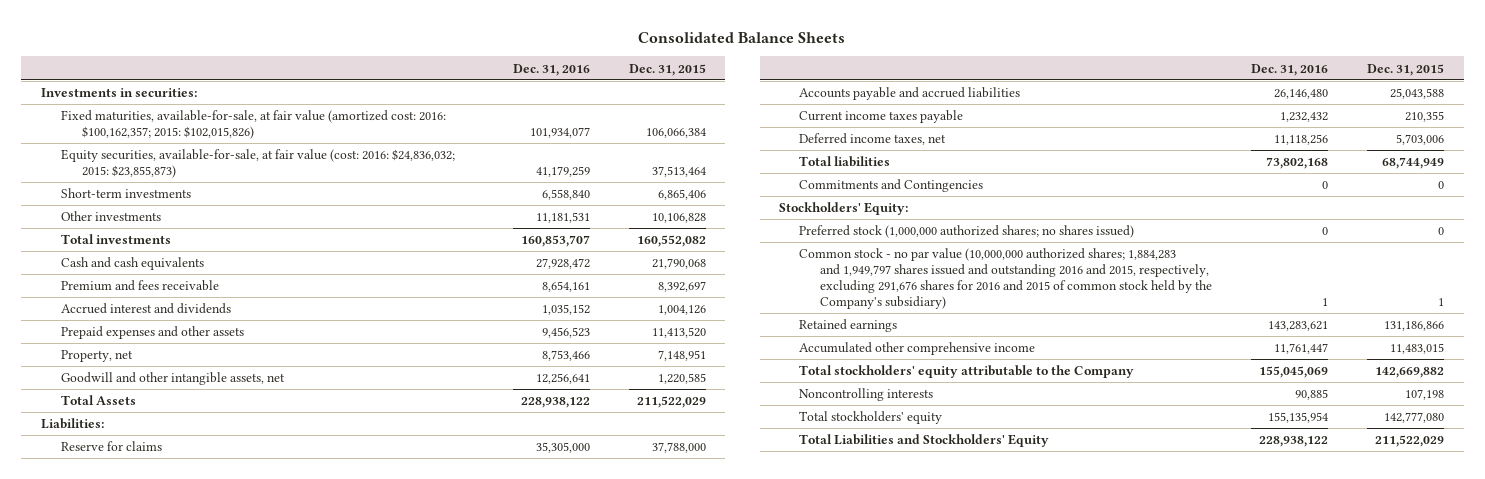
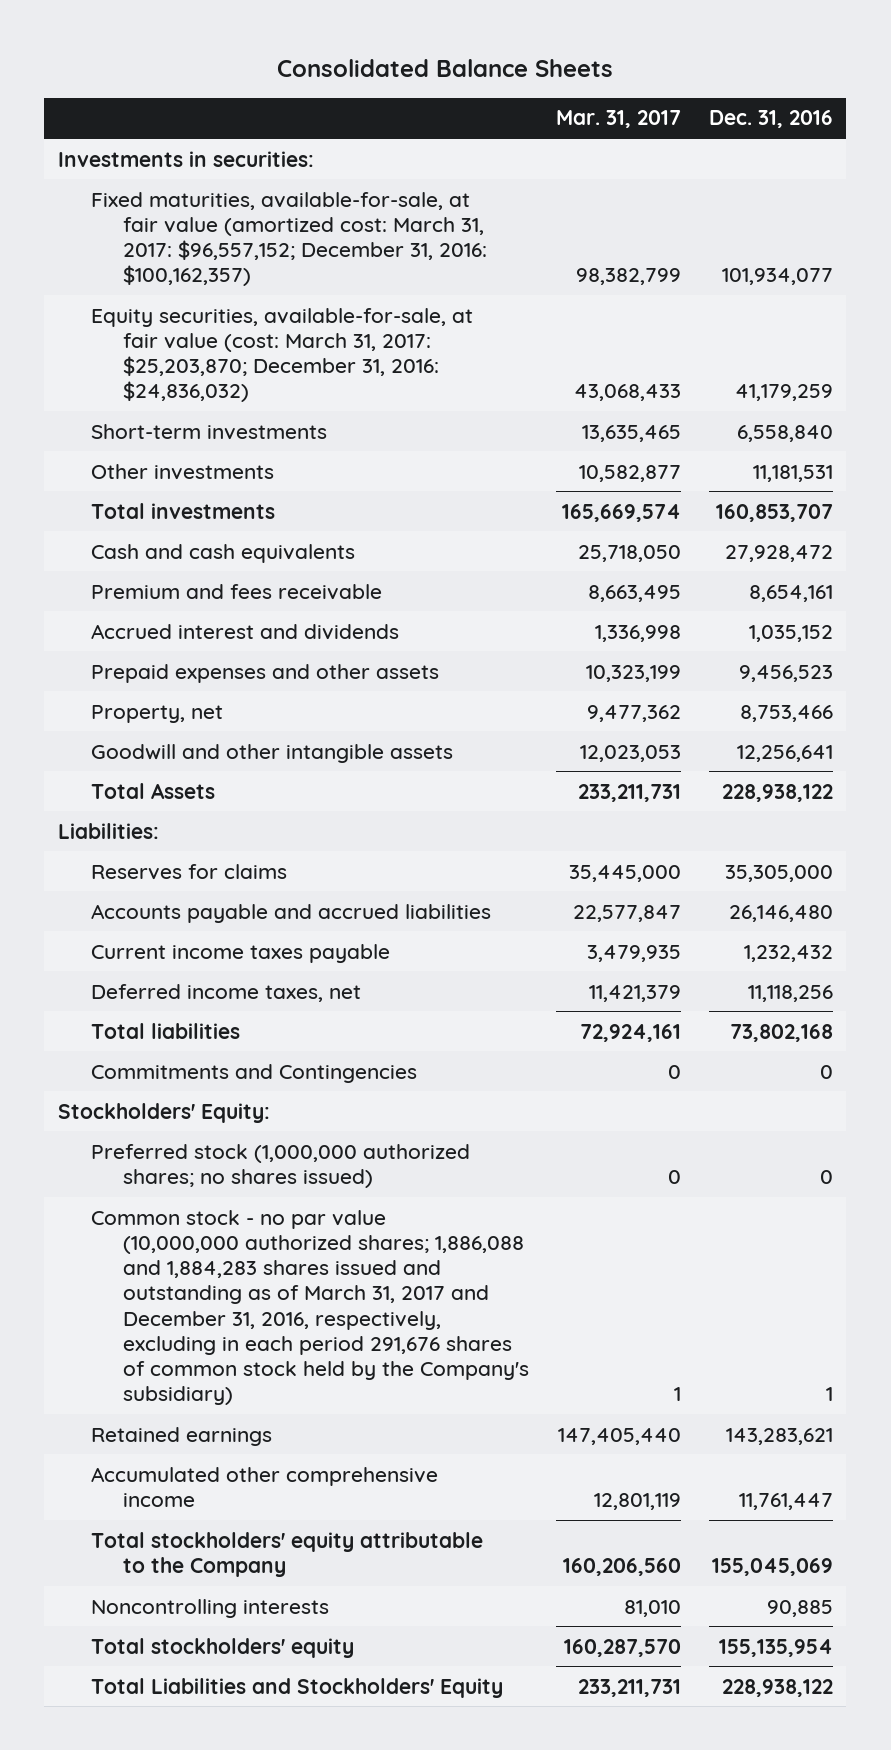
[628,63,706,76] Dec. 31, 2015 -> none
none -> [556,110,682,129] Mar. 31, 2017
[61,110,447,139] Fixed maturities, available-for-sale, at fair value (amortized cost: 2016: $100,162,357; 2015: $102,015,826) -> [90,191,488,287] Fixed maturities, available-for-sale, at fair value (amortized cost: March 31, 2017: $96,557,152; December 31, 2016: $100,162,357)
[61,149,456,178] Equity securities, available-for-sale, at fair value (cost: 2016: $24,836,032; 2015: $23,855,873) -> [90,307,473,403] Equity securities, available-for-sale, at fair value (cost: March 31, 2017: $25,203,870; December 31, 2016: $24,836,032)
[61,372,286,386] Goodwill and other intangible assets, net -> [90,743,453,763] Goodwill and other intangible assets
[61,441,163,452] Reserve for claims -> [90,863,287,880] Reserves for claims
[799,248,1212,309] Common stock - no par value (10,000,000 authorized shares; 1,884,283 and 1,949,797 shares issued and outstanding 2016 and 2015, respectively, excluding 291,676 shares for 2016 and 2015 of common stock held by the Company's subsidiary) -> [90,1209,530,1406] Common stock - no par value (10,000,000 authorized shares; 1,886,088 and 1,884,283 shares issued and outstanding as of March 31, 2017 and December 31, 2016, respectively, excluding in each period 291,676 shares of common stock held by the Company's subsidiary)

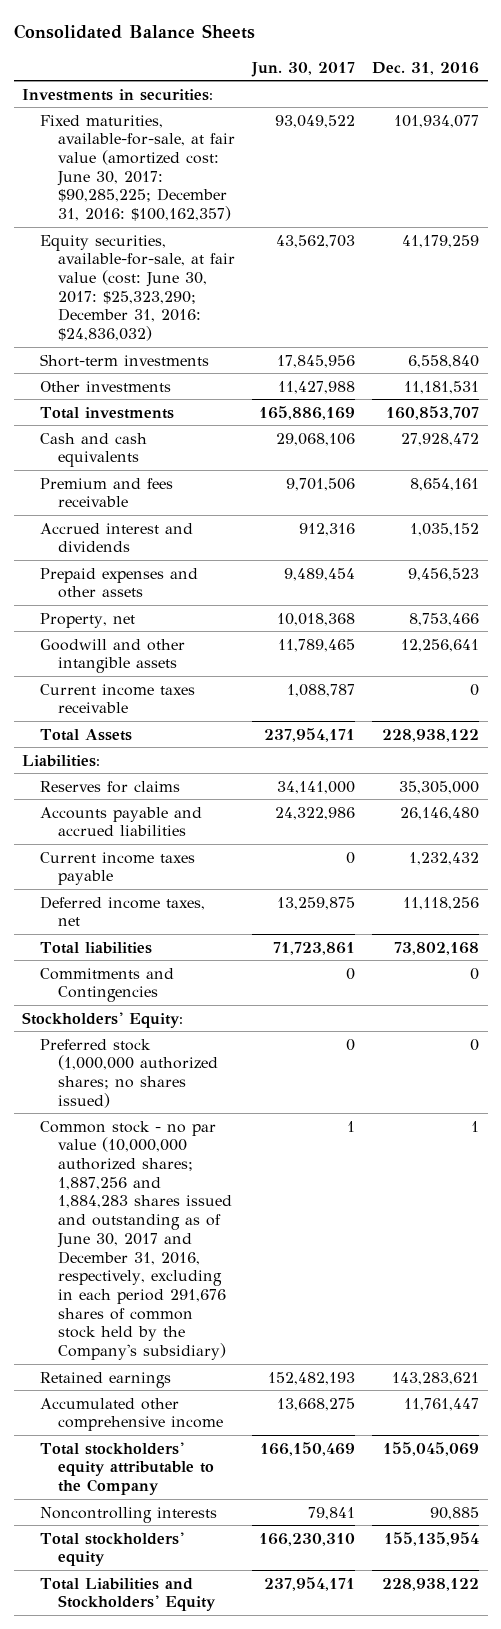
[556,110,682,129] Mar. 31, 2017 -> none
none -> [251,61,356,77] Jun. 30, 2017
[90,191,488,287] Fixed maturities, available-for-sale, at fair value (amortized cost: March 31, 2017: $96,557,152; December 31, 2016: $100,162,357) -> [40,114,236,222] Fixed maturities, available-for-sale, at fair value (amortized cost: June 30, 2017: $90,285,225; December 31, 2016: $100,162,357)
[90,307,473,403] Equity securities, available-for-sale, at fair value (cost: March 31, 2017: $25,203,870; December 31, 2016: $24,836,032) -> [40,234,236,342] Equity securities, available-for-sale, at fair value (cost: June 30, 2017: $25,323,290; December 31, 2016: $24,836,032)
none -> [40,683,196,714] Current income taxes receivable
[90,1209,530,1406] Common stock - no par value (10,000,000 authorized shares; 1,886,088 and 1,884,283 shares issued and outstanding as of March 31, 2017 and December 31, 2016, respectively, excluding in each period 291,676 shares of common stock held by the Company's subsidiary) -> [40,1120,233,1361] Common stock - no par value (10,000,000 authorized shares; 1,887,256 and 1,884,283 shares issued and outstanding as of June 30, 2017 and December 31, 2016, respectively, excluding in each period 291,676 shares of common stock held by the Company's subsidiary)

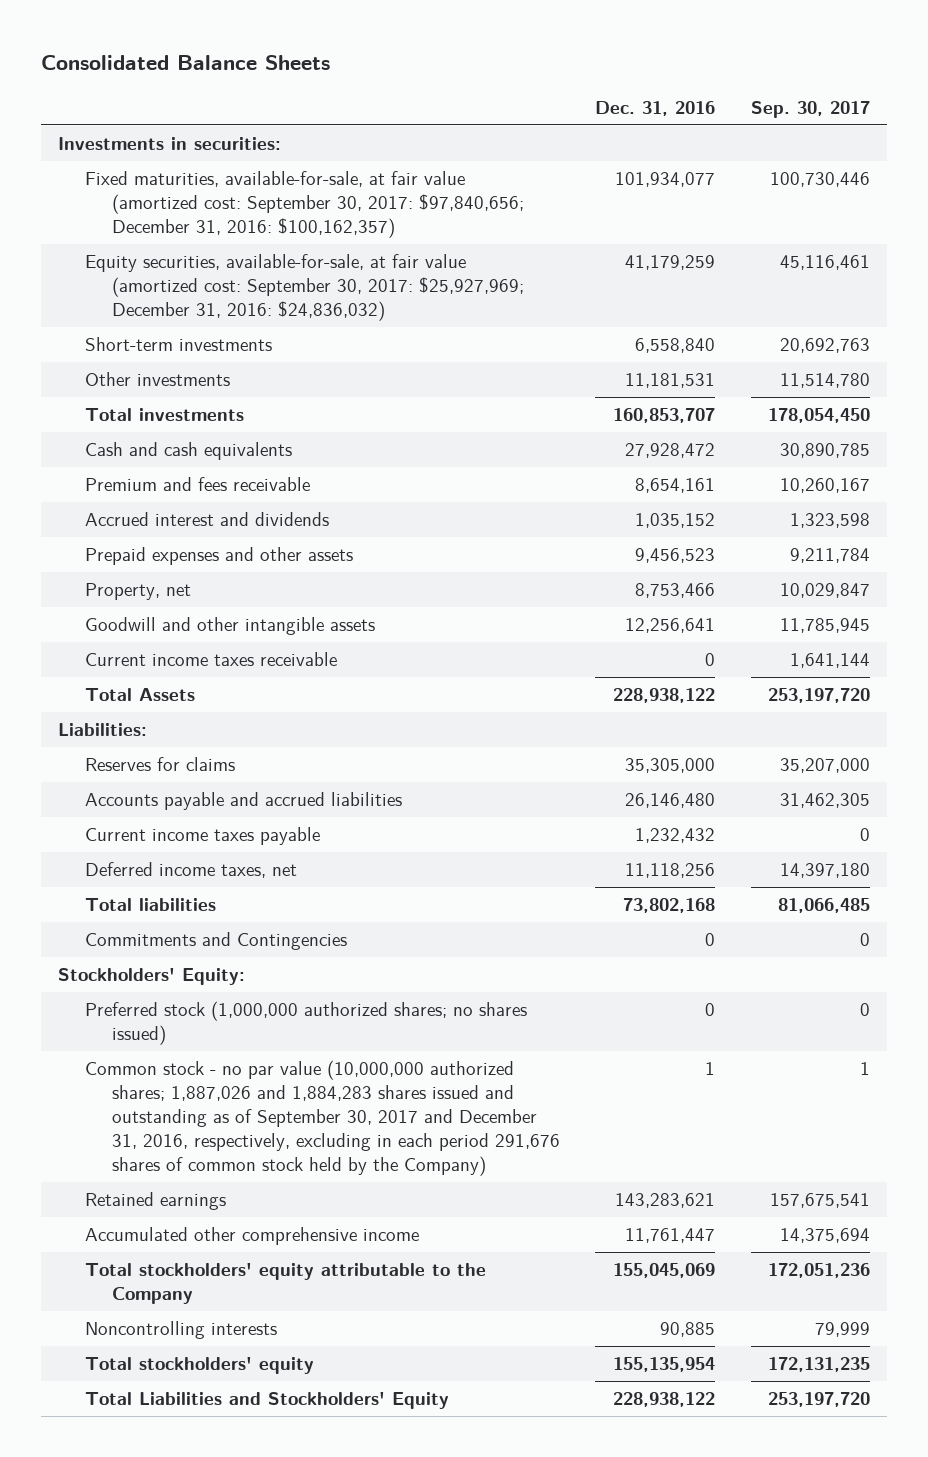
[251,61,356,77] Jun. 30, 2017 -> none
none -> [750,100,870,118] Sep. 30, 2017
[40,114,236,222] Fixed maturities, available-for-sale, at fair value (amortized cost: June 30, 2017: $90,285,225; December 31, 2016: $100,162,357) -> [85,171,525,239] Fixed maturities, available-for-sale, at fair value (amortized cost: September 30, 2017: $97,840,656; December 31, 2016: $100,162,357)
[40,234,236,342] Equity securities, available-for-sale, at fair value (cost: June 30, 2017: $25,323,290; December 31, 2016: $24,836,032) -> [85,254,525,322] Equity securities, available-for-sale, at fair value (amortized cost: September 30, 2017: $25,927,969; December 31, 2016: $24,836,032)
[40,1120,233,1361] Common stock - no par value (10,000,000 authorized shares; 1,887,256 and 1,884,283 shares issued and outstanding as of June 30, 2017 and December 31, 2016, respectively, excluding in each period 291,676 shares of common stock held by the Company's subsidiary) -> [85,1060,561,1176] Common stock - no par value (10,000,000 authorized shares; 1,887,026 and 1,884,283 shares issued and outstanding as of September 30, 2017 and December 31, 2016, respectively, excluding in each period 291,676 shares of common stock held by the Company)

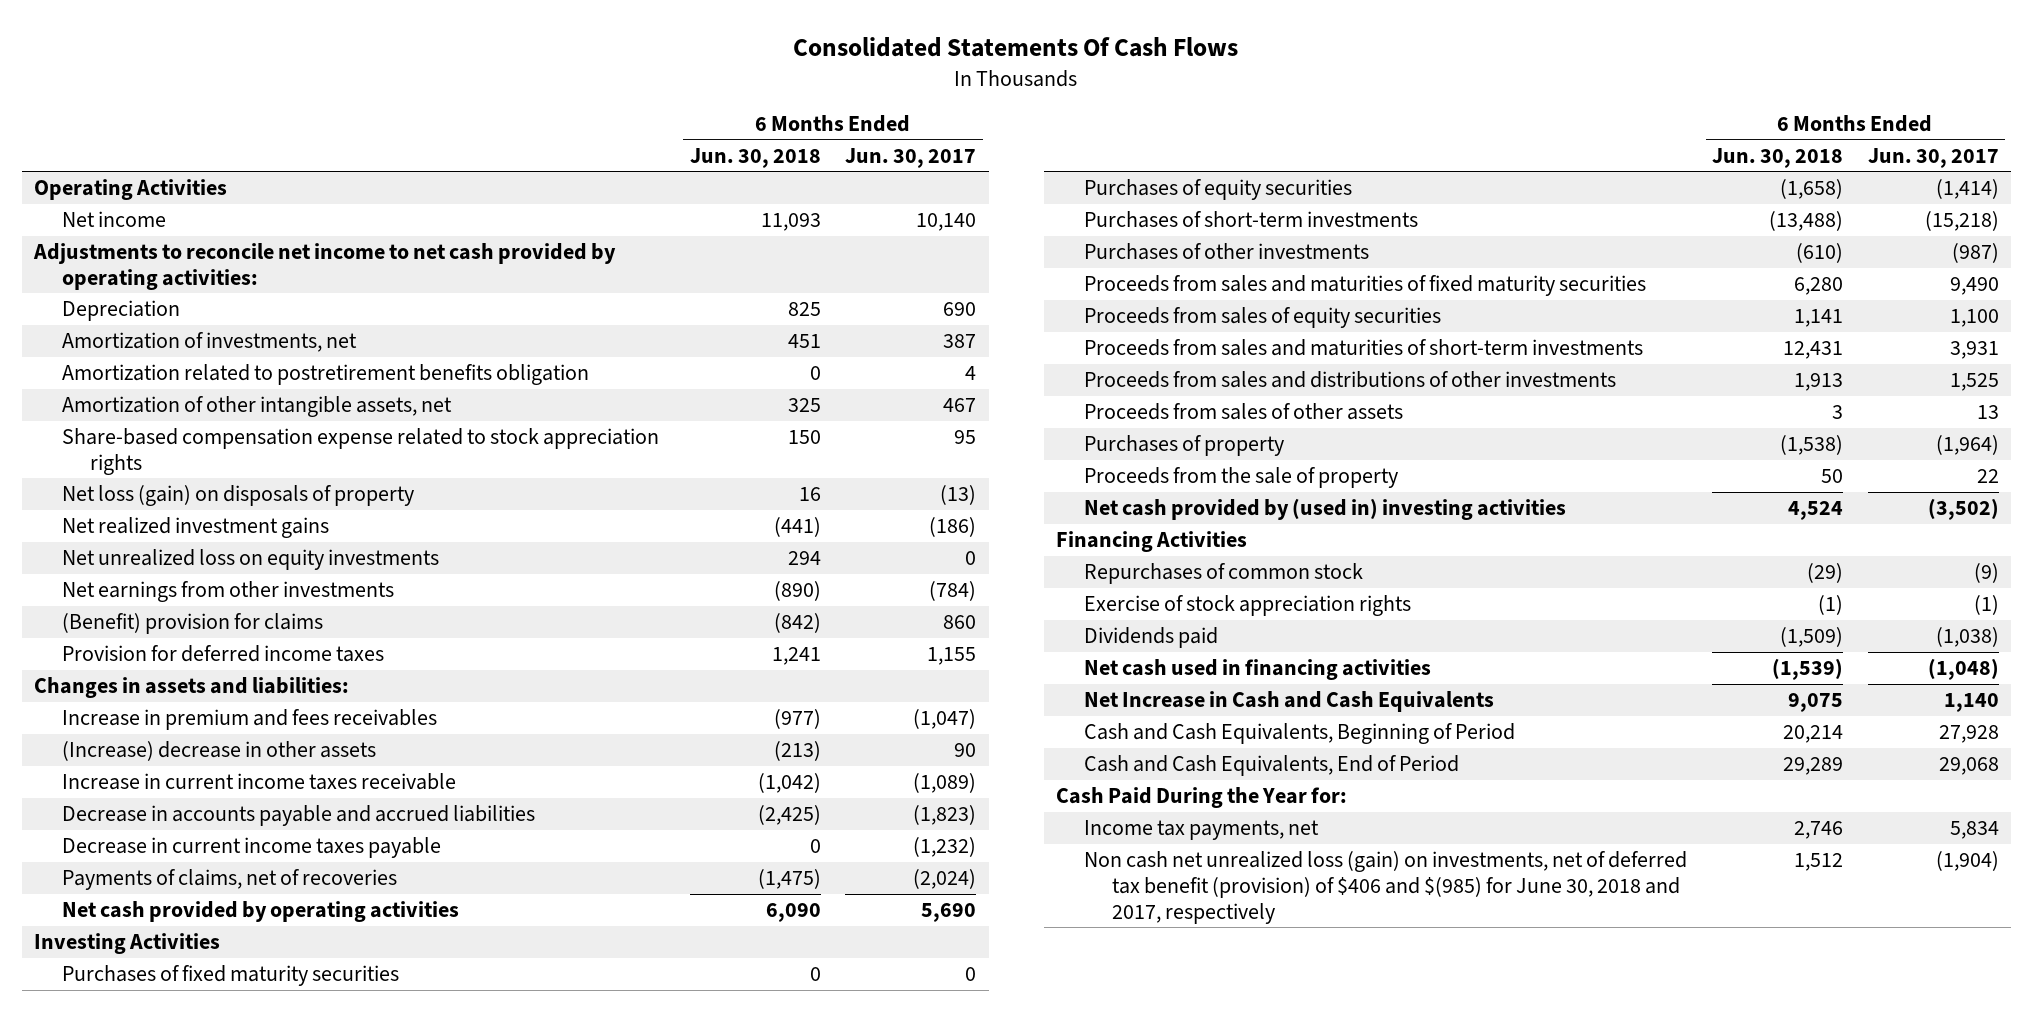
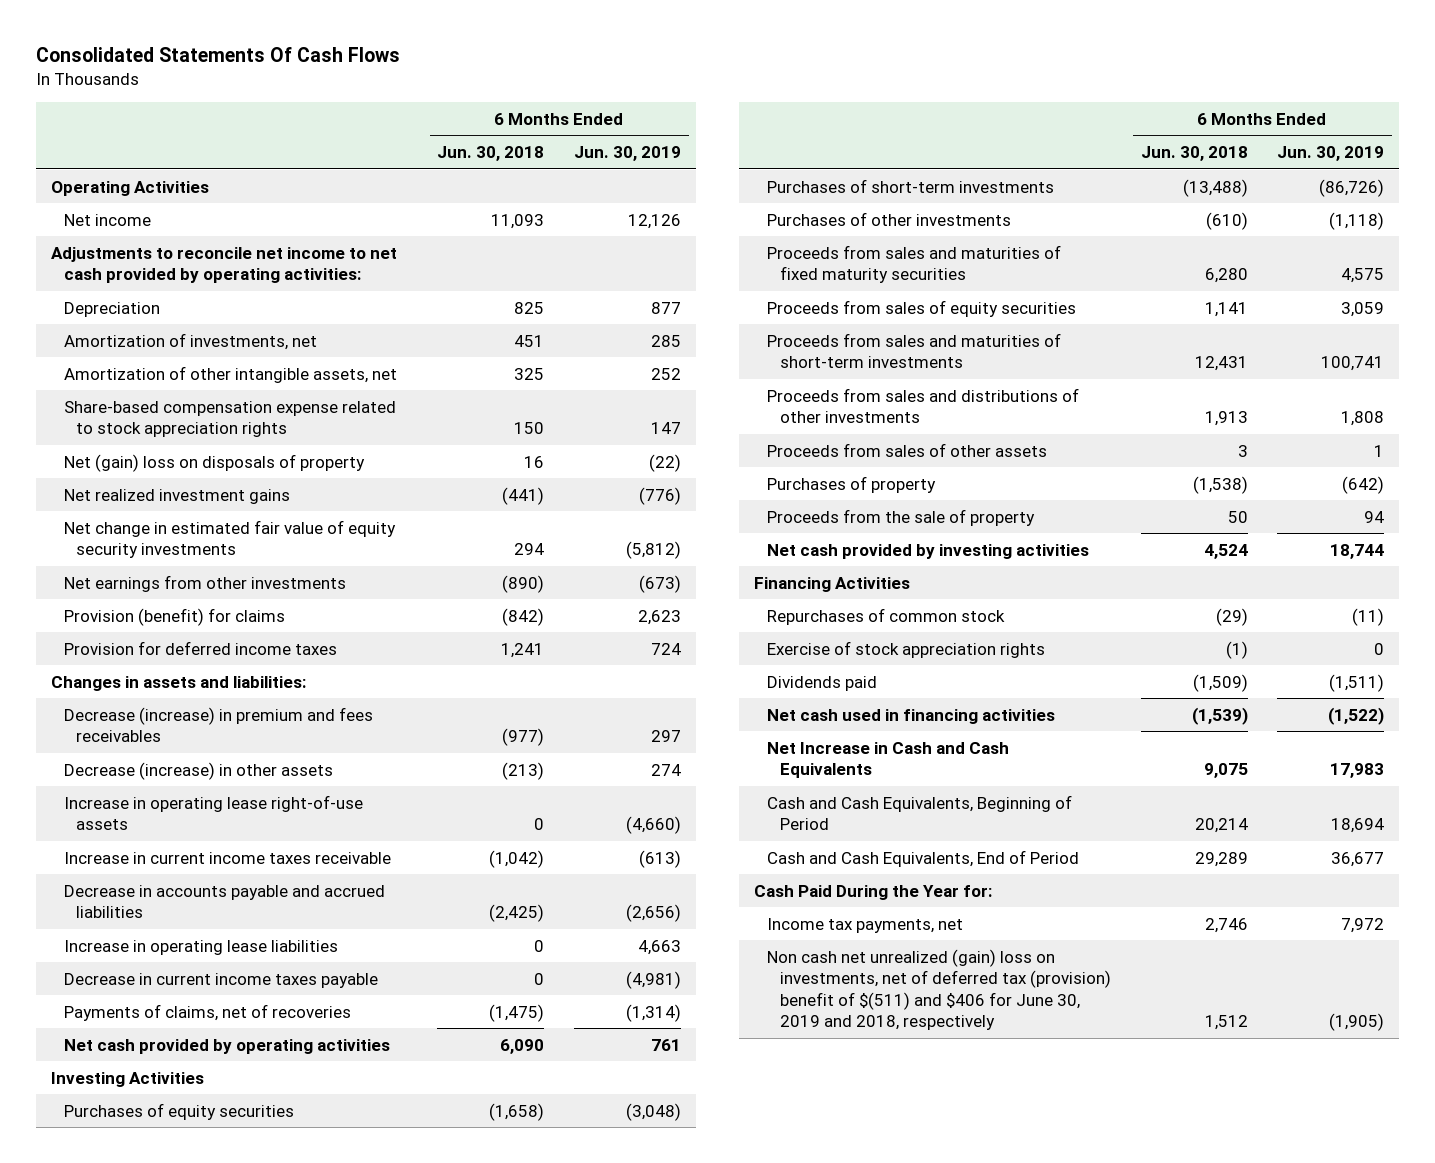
[845,147,977,168] Jun. 30, 2017 -> none
none -> [574,146,682,162] Jun. 30, 2019
[61,364,589,386] Amortization related to postretirement benefits obligation -> none
[61,485,414,507] Net loss (gain) on disposals of property -> [63,453,365,472] Net (gain) loss on disposals of property
[61,549,439,571] Net unrealized loss on equity investments -> [63,519,396,559] Net change in estimated fair value of equity security investments
[61,613,323,635] (Benefit) provision for claims -> [63,607,285,626] Provision (benefit) for claims
[61,709,437,731] Increase in premium and fees receivables -> [63,706,373,743] Decrease (increase) in premium and fees receivables
[61,741,376,762] (Increase) decrease in other assets -> [63,761,333,780] Decrease (increase) in other assets
none -> [63,794,363,831] Increase in operating lease right-of-use assets
none -> [63,939,338,955] Increase in operating lease liabilities
[61,965,399,987] Purchases of fixed maturity securities -> none
[1084,498,1567,521] Net cash provided by (used in) investing activities -> [766,543,1089,559] Net cash provided by investing activities
[1084,851,1688,924] Non cash net unrealized loss (gain) on investments, net of deferred tax benefit (provision) of $406 and $(985) for June 30, 2018 and 2017, respectively -> [766,948,1111,1031] Non cash net unrealized (gain) loss on investments, net of deferred tax (provision) benefit of $(511) and $406 for June 30, 2019 and 2018, respectively

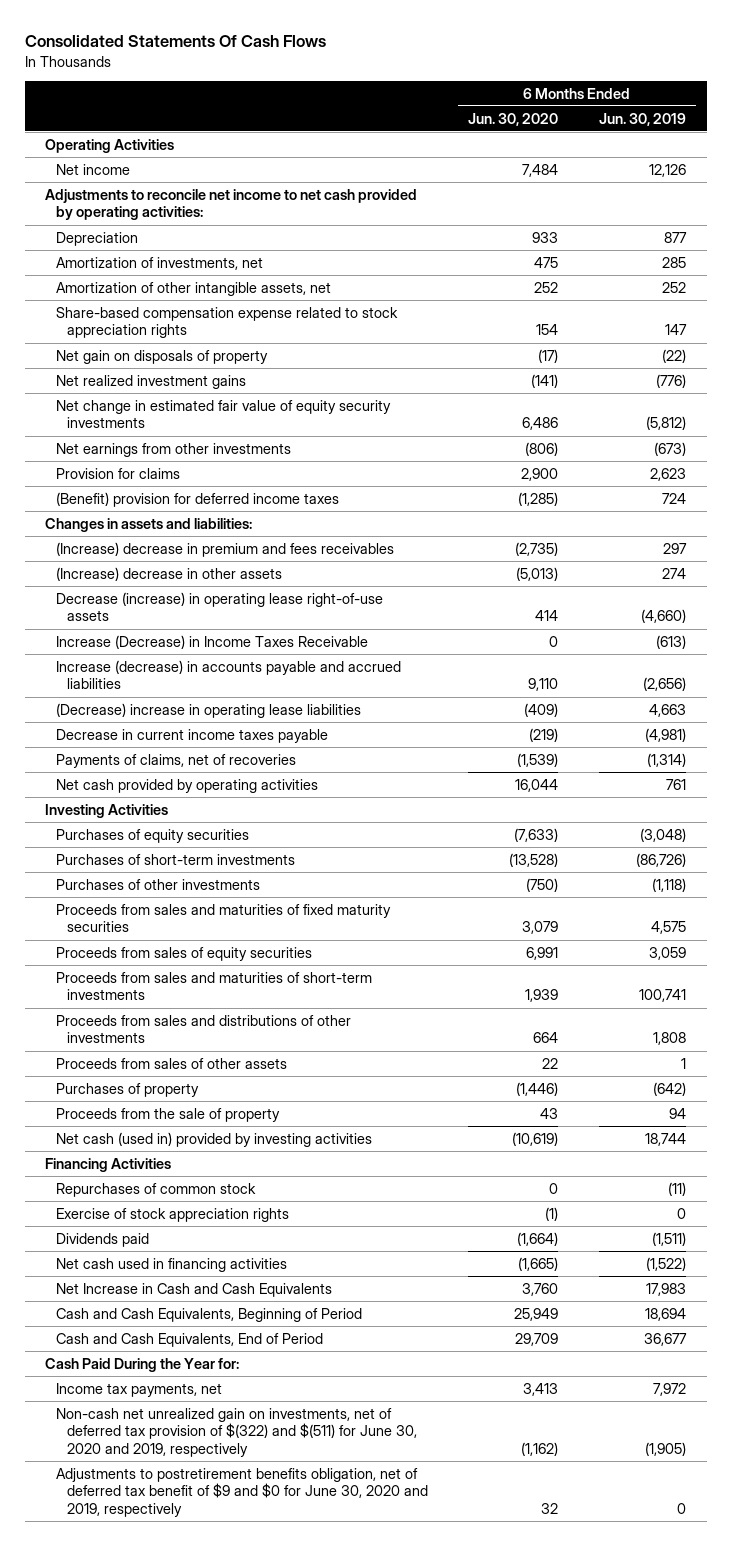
[437,146,545,162] Jun. 30, 2018 -> none
none -> [468,112,559,126] Jun. 30, 2020
[63,453,365,472] Net (gain) loss on disposals of property -> [55,349,268,364] Net gain on disposals of property
[63,607,285,626] Provision (benefit) for claims -> [55,467,180,479] Provision for claims
[63,640,337,655] Provision for deferred income taxes -> [55,491,339,507] (Benefit) provision for deferred income taxes
[63,706,373,743] Decrease (increase) in premium and fees receivables -> [55,541,394,557] (Increase) decrease in premium and fees receivables
[63,761,333,780] Decrease (increase) in other assets -> [55,566,282,581] (Increase) decrease in other assets
[63,794,363,831] Increase in operating lease right-of-use assets -> [55,591,383,622] Decrease (increase) in operating lease right-of-use assets
[63,851,391,864] Increase in current income taxes receivable -> [55,634,368,649] Increase (Decrease) in Income Taxes Receivable
[63,884,385,919] Decrease in accounts payable and accrued liabilities -> [55,659,401,690] Increase (decrease) in accounts payable and accrued liabilities
[63,939,338,955] Increase in operating lease liabilities -> [55,702,361,718] (Decrease) increase in operating lease liabilities
[766,543,1089,559] Net cash provided by investing activities -> [55,1131,372,1147] Net cash (used in) provided by investing activities
[766,948,1111,1031] Non cash net unrealized (gain) loss on investments, net of deferred tax (provision) benefit of $(511) and $406 for June 30, 2019 and 2018, respectively -> [55,1407,417,1458] Non-cash net unrealized gain on investments, net of deferred tax provision of $(322) and $(511) for June 30, 2020 and 2019, respectively
none -> [55,1467,428,1518] Adjustments to postretirement benefits obligation, net of deferred tax benefit of $9 and $0 for June 30, 2020 and 2019, respectively

